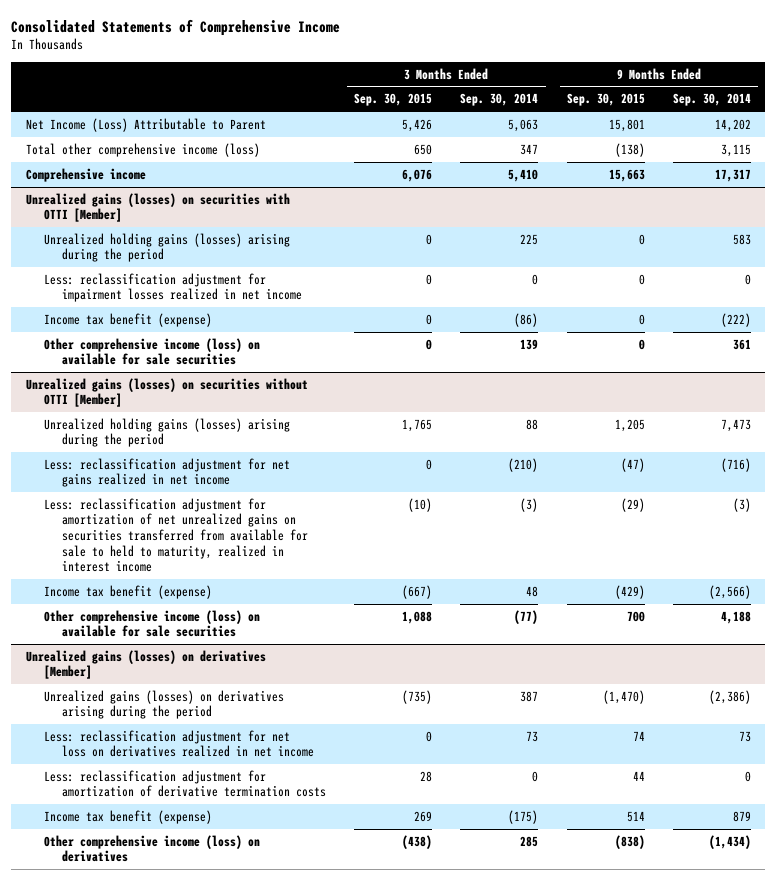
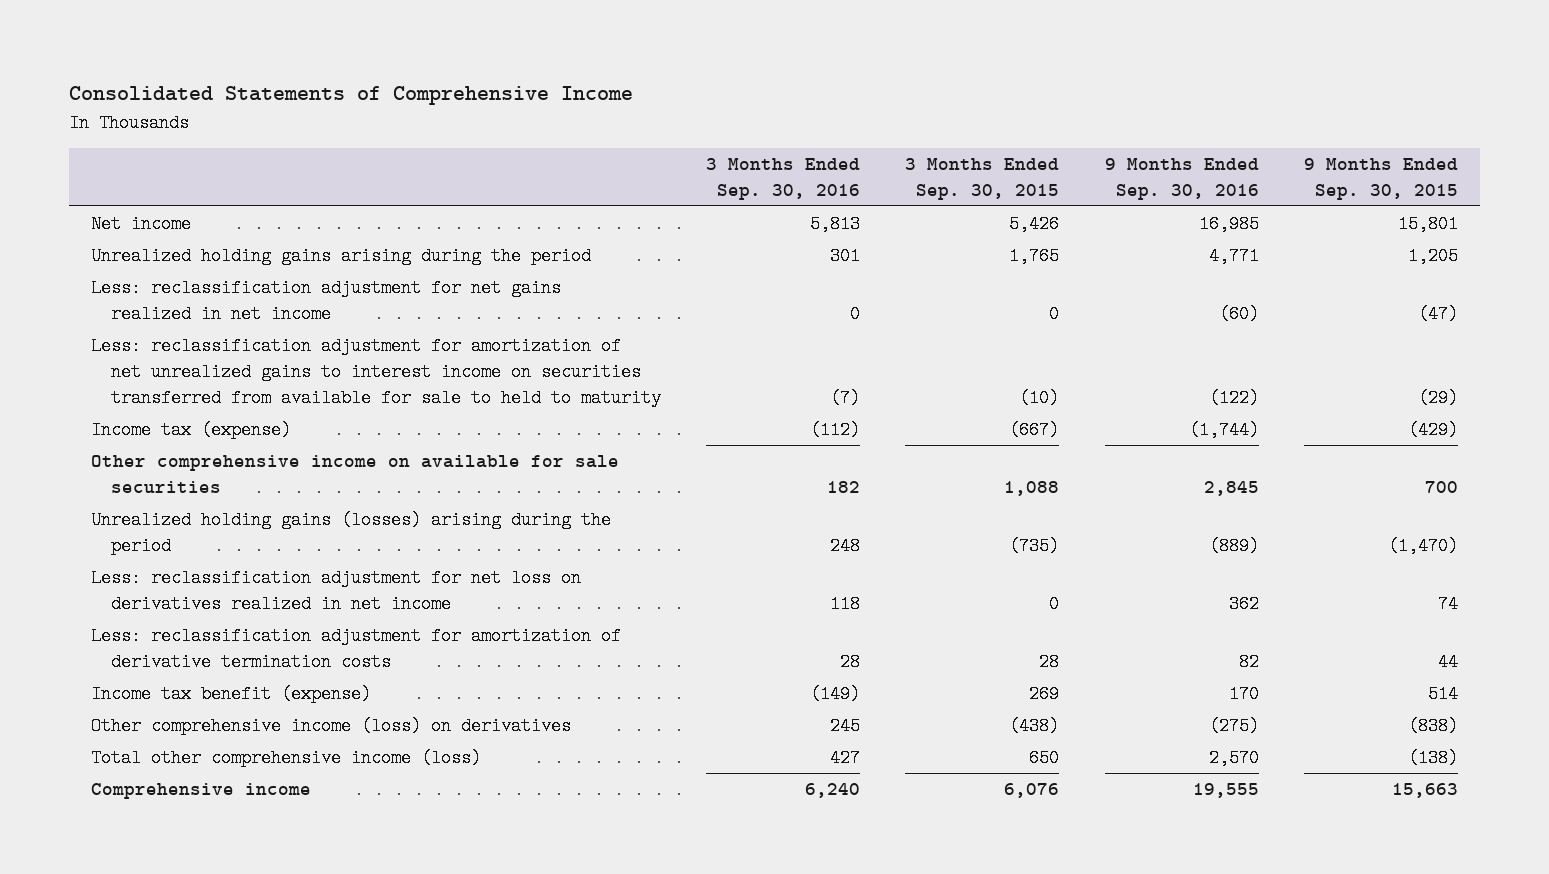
[460,93,539,107] Sep. 30, 2014 -> none
[673,93,752,107] Sep. 30, 2014 -> none
none -> [706,157,861,200] 3 Months Ended Sep. 30, 2016
none -> [1104,157,1259,200] 9 Months Ended Sep. 30, 2016
[25,192,290,223] Unrealized gains (losses) on securities with OTTI [Member] -> none
[43,272,302,303] Less: reclassification adjustment for impairment losses realized in net income -> none
[43,312,212,327] Income tax benefit (expense) -> none
[43,337,260,366] Other comprehensive income (loss) on available for sale securities -> none
[25,377,308,408] Unrealized gains (losses) on securities without OTTI [Member] -> none
[43,417,290,448] Unrealized holding gains (losses) arising during the period -> none
[25,117,266,132] Net Income (Loss) Attributable to Parent -> [91,215,192,234] Net income
[43,232,290,263] Unrealized holding gains (losses) arising during the period -> [91,247,592,266] Unrealized holding gains arising during the period
[426,233,433,245] 0 -> [1009,247,1060,266] 1,765
[638,233,645,245] 0 -> [1407,247,1458,266] 1,205
[25,649,266,680] Unrealized gains (losses) on derivatives [Member] -> none
[43,497,308,573] Less: reclassification adjustment for amortization of net unrealized gains on securities transferred from available for sale to held to maturity, realized in interest income -> [91,337,662,408] Less: reclassification adjustment for amortization of net unrealized gains to interest income on securities transferred from available for sale to held to maturity
[43,584,212,599] Income tax benefit (expense) -> [91,421,292,440] Income tax (expense)
[43,609,260,638] Other comprehensive income (loss) on available for sale securities -> [91,455,620,494] Other comprehensive income on available for sale securities
[43,689,284,720] Unrealized gains (losses) on derivatives arising during the period -> [91,511,612,556] Unrealized holding gains (losses) arising during the period
[25,142,260,157] Total other comprehensive income (loss) -> [91,749,482,768] Total other comprehensive income (loss)
[25,167,146,182] Comprehensive income -> [91,783,312,800] Comprehensive income

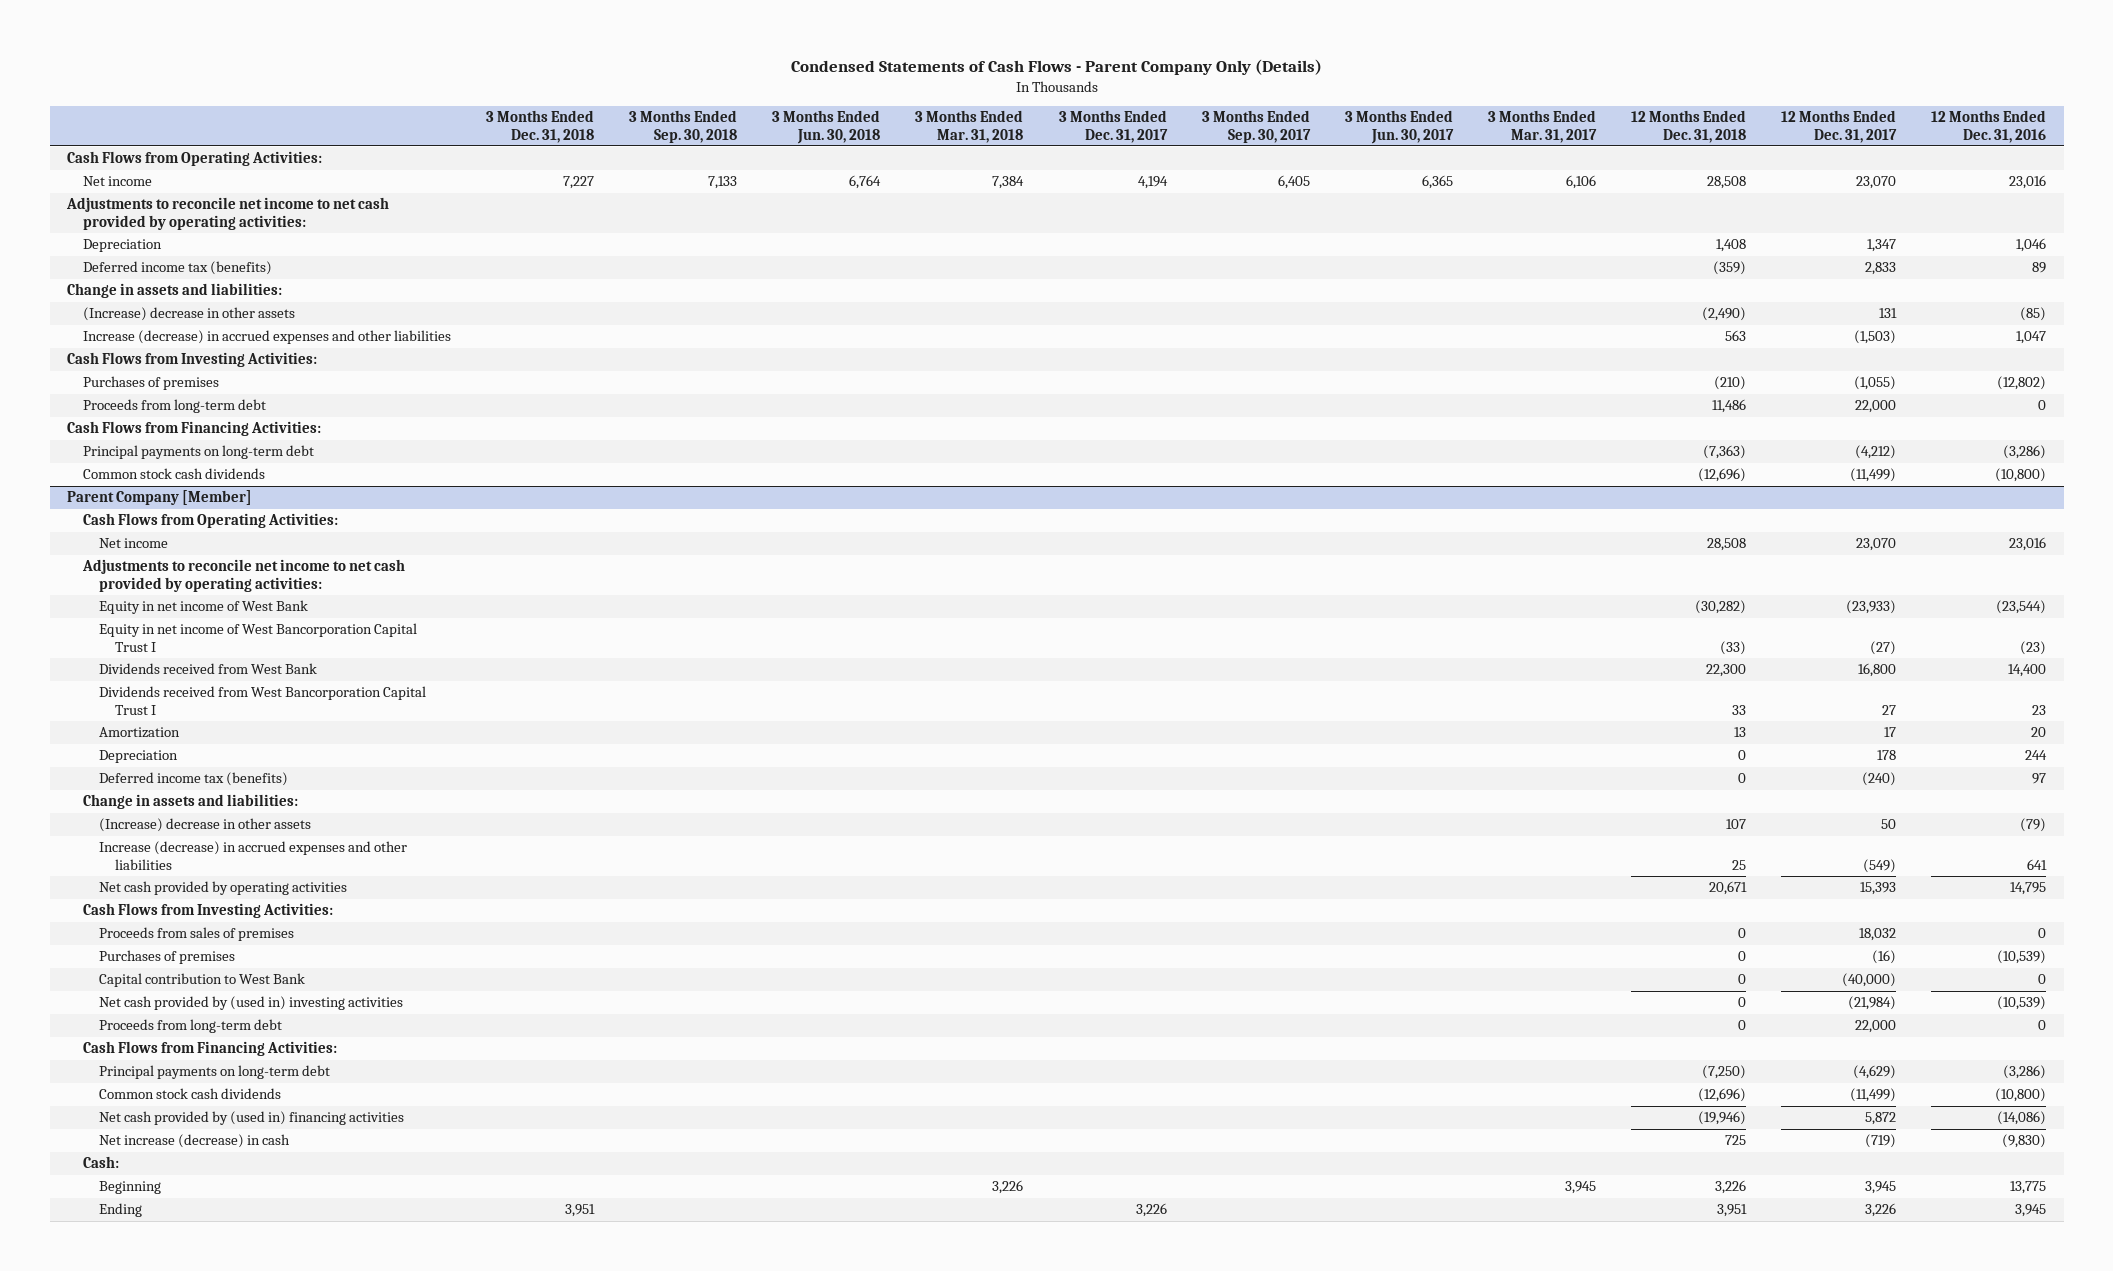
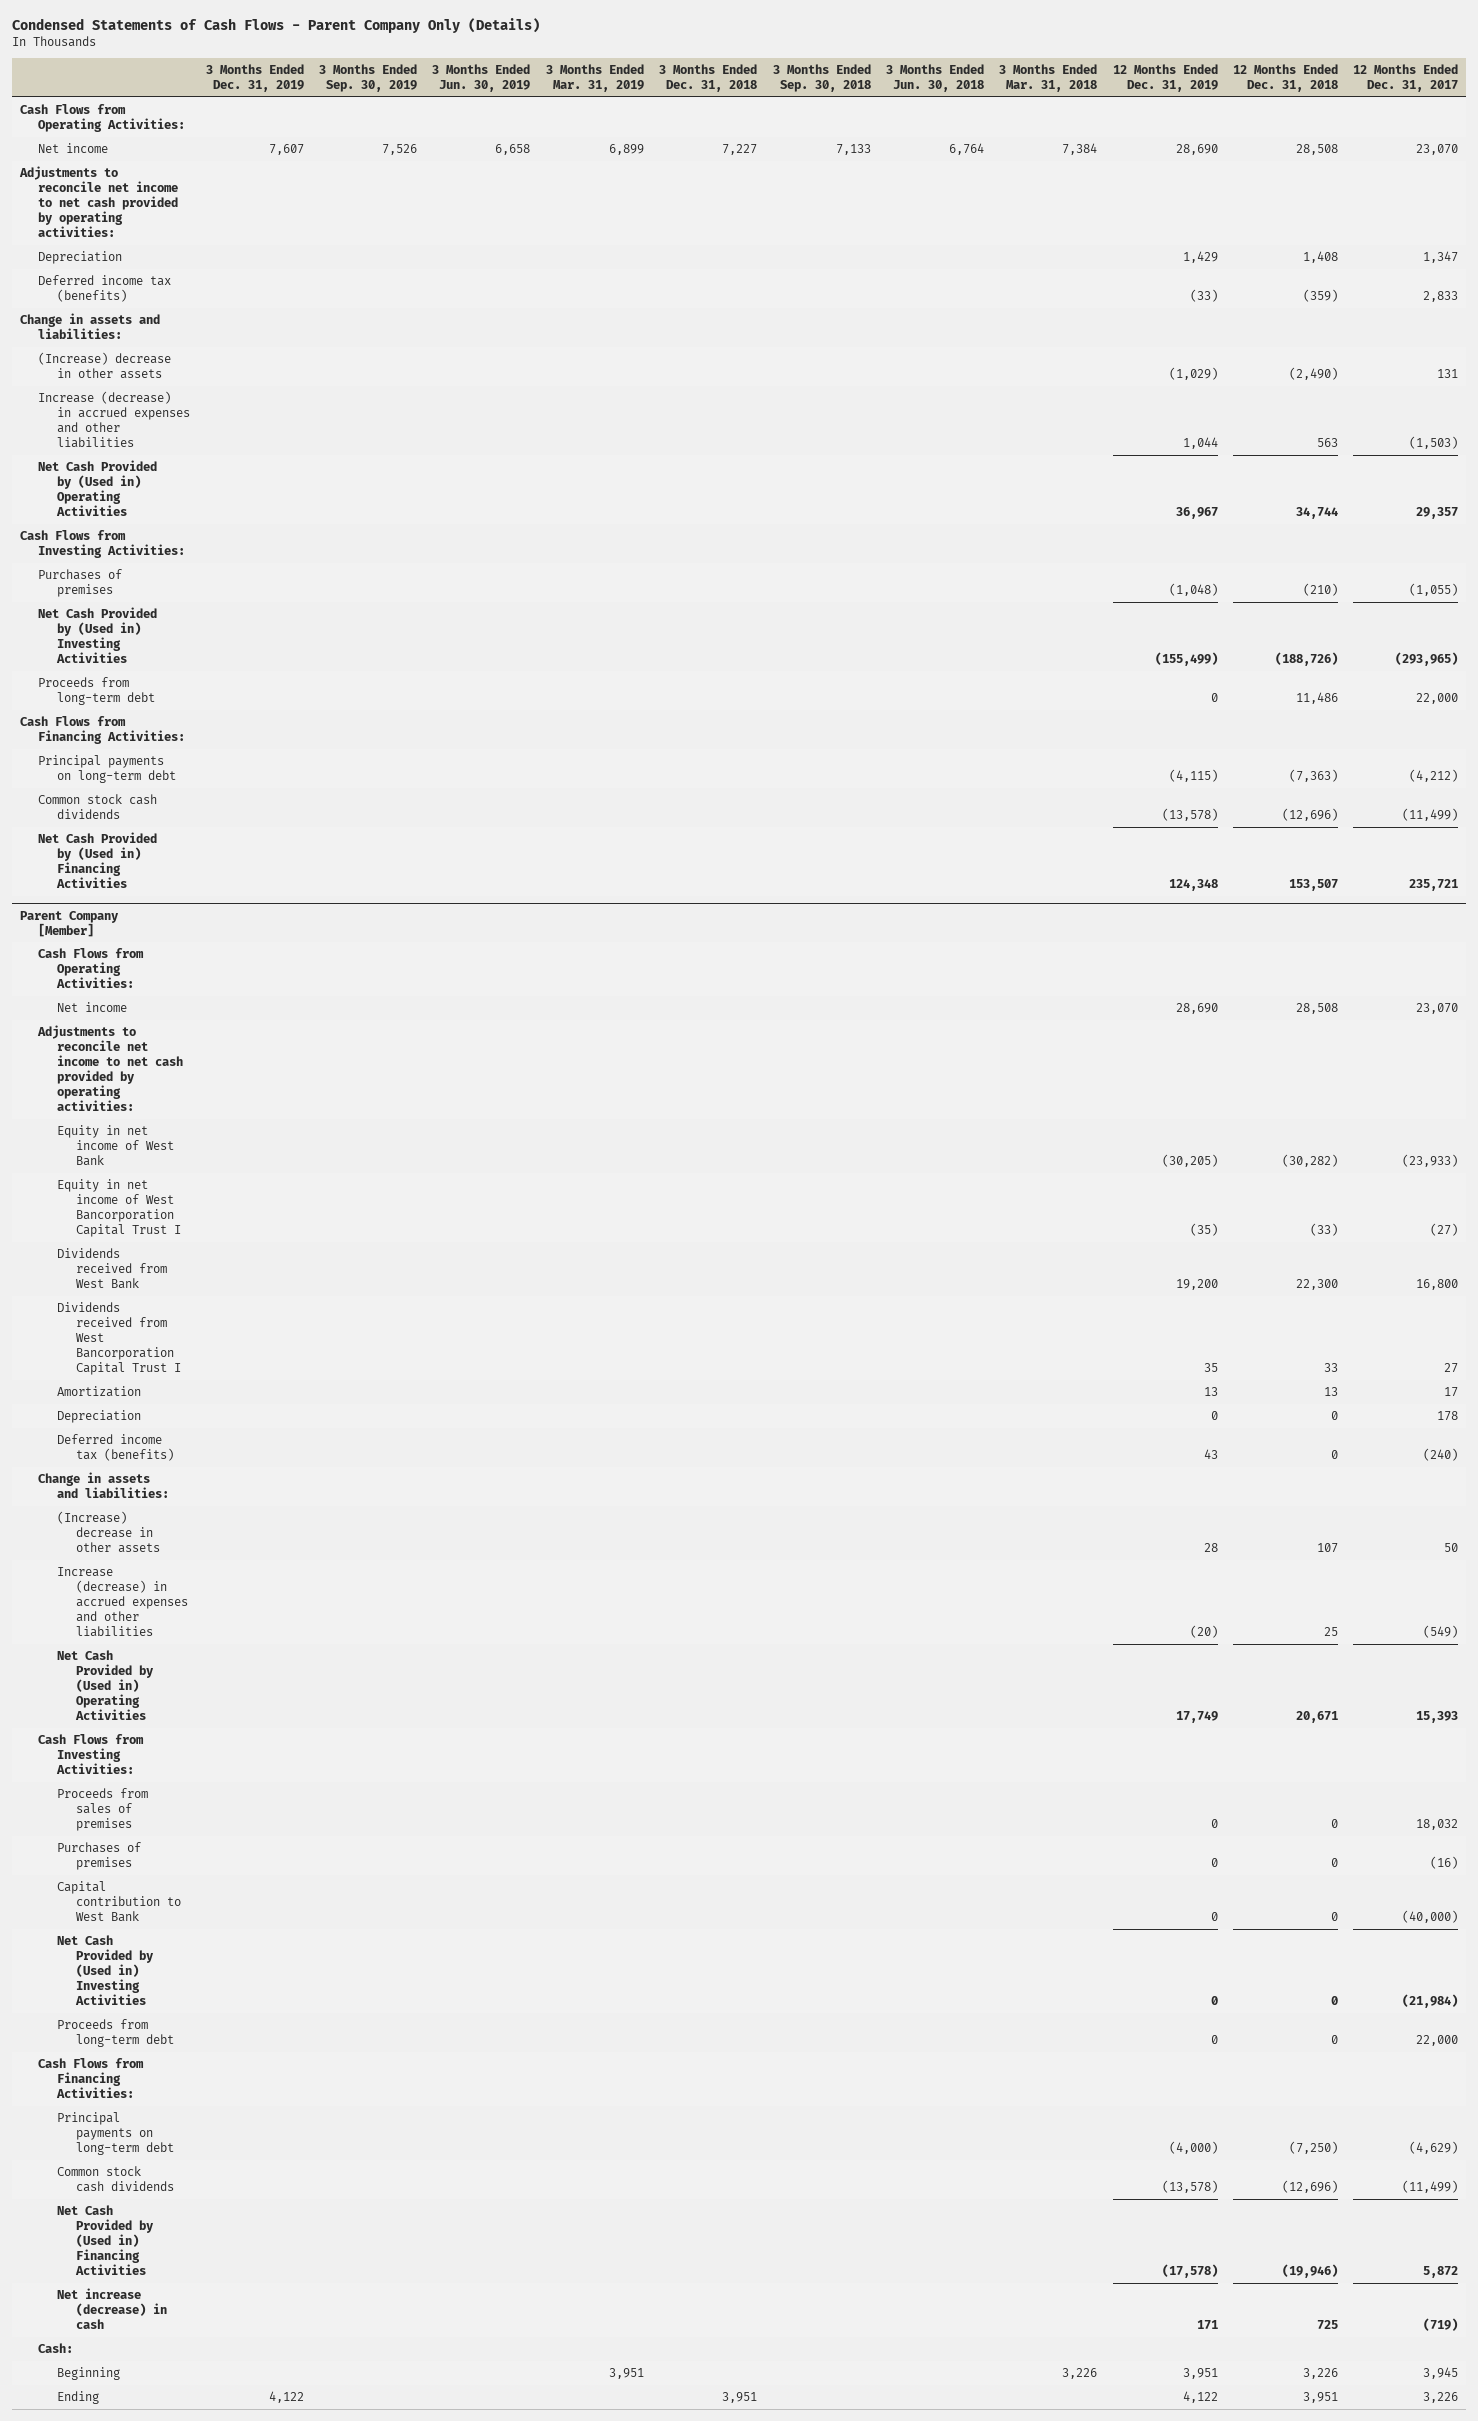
[1058,110,1168,143] 3 Months Ended Dec. 31, 2017 -> none
[1201,110,1311,143] 3 Months Ended Sep. 30, 2017 -> none
[1344,110,1454,144] 3 Months Ended Jun. 30, 2017 -> none
[1487,110,1597,143] 3 Months Ended Mar. 31, 2017 -> none
[1931,110,2047,143] 12 Months Ended Dec. 31, 2016 -> none
none -> [205,64,304,93] 3 Months Ended Dec. 31, 2019
none -> [319,64,418,93] 3 Months Ended Sep. 30, 2019
none -> [432,64,531,93] 3 Months Ended Jun. 30, 2019
none -> [545,64,644,93] 3 Months Ended Mar. 31, 2019
none -> [1112,64,1218,93] 12 Months Ended Dec. 31, 2019
none -> [38,460,158,517] Net Cash Provided by (Used in) Operating Activities
none -> [38,607,158,664] Net Cash Provided by (Used in) Investing Activities
none -> [38,832,158,889] Net Cash Provided by (Used in) Financing Activities
[98,881,347,896] Net cash provided by operating activities -> [57,1650,155,1721] Net Cash Provided by (Used in) Operating Activities
[98,996,403,1011] Net cash provided by (used in) investing activities -> [57,1935,155,2006] Net Cash Provided by (Used in) Investing Activities
[98,1111,404,1126] Net cash provided by (used in) financing activities -> [57,2205,155,2276] Net Cash Provided by (Used in) Financing Activities

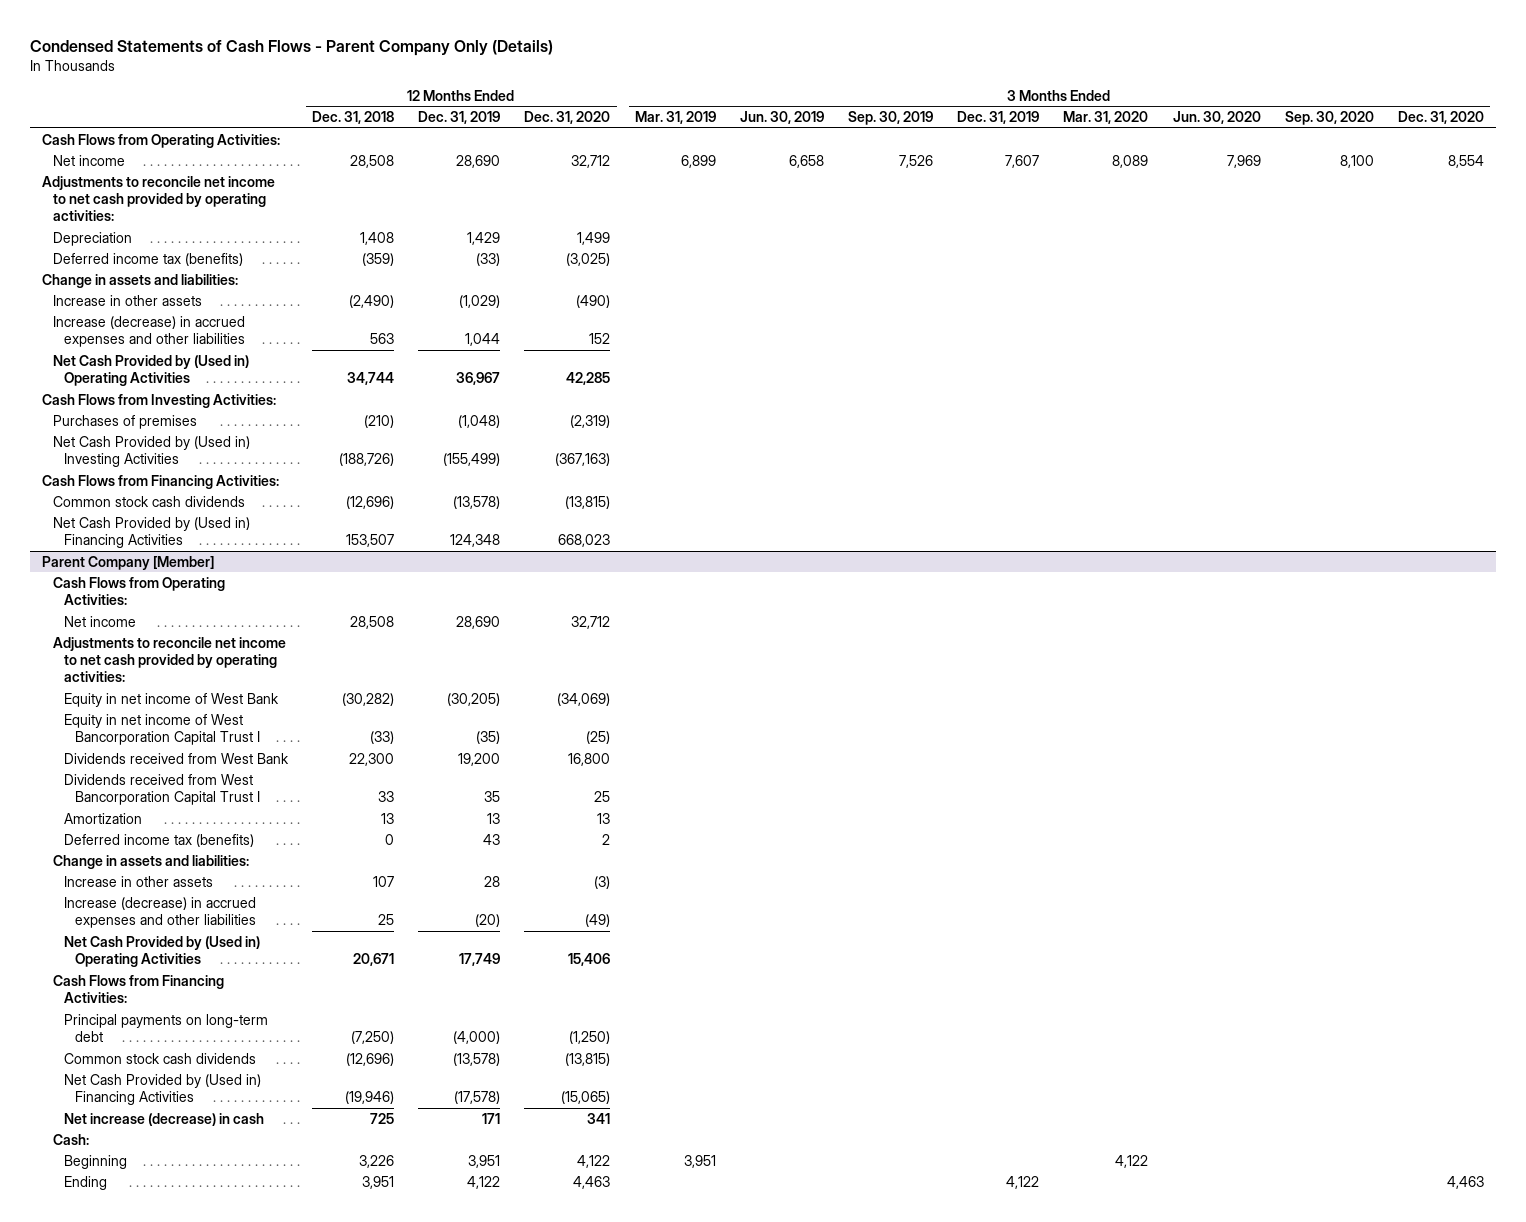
[659,64,758,93] 3 Months Ended Dec. 31, 2018 -> none
[772,64,871,93] 3 Months Ended Sep. 30, 2018 -> none
[885,64,984,93] 3 Months Ended Jun. 30, 2018 -> none
[999,64,1098,93] 3 Months Ended Mar. 31, 2018 -> none
[1353,64,1459,93] 12 Months Ended Dec. 31, 2017 -> none
none -> [524,111,611,125] Dec. 31, 2020
none -> [1063,111,1149,125] Mar. 31, 2020
none -> [1172,111,1261,125] Jun. 30, 2020
none -> [1284,111,1374,126] Sep. 30, 2020
none -> [1398,111,1485,125] Dec. 31, 2020
[38,352,172,380] (Increase) decrease in other assets -> [52,294,202,306] Increase in other assets
[38,677,156,706] Proceeds from long-term debt -> none
[38,755,177,784] Principal payments on long-term debt -> none
[57,1410,142,1424] Depreciation -> none
[57,1511,161,1554] (Increase) decrease in other assets -> [63,875,213,887] Increase in other assets
[38,1734,145,1775] Cash Flows from Investing Activities: -> none
[57,1788,149,1832] Proceeds from sales of premises -> none
[57,1842,142,1871] Purchases of premises -> none
[57,1881,182,1923] Capital contribution to West Bank -> none
[57,1935,155,2006] Net Cash Provided by (Used in) Investing Activities -> none
[57,2019,175,2048] Proceeds from long-term debt -> none

